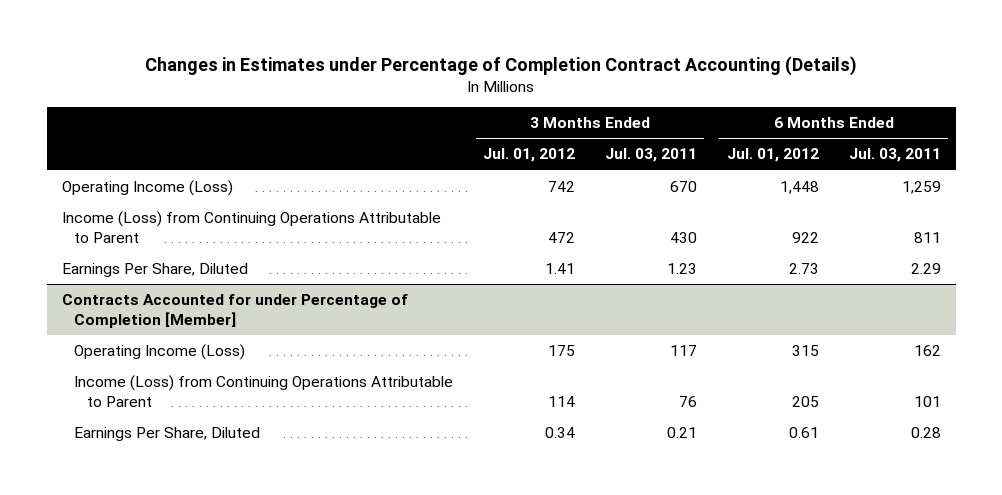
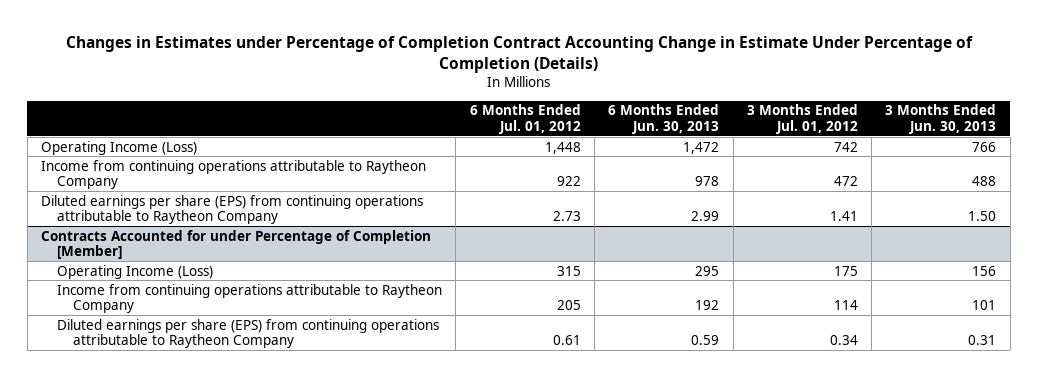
[145,55,858,76] Changes in Estimates under Percentage of Completion Contract Accounting (Details) -> [65,36,973,74] Changes in Estimates under Percentage of Completion Contract Accounting Change in Estimate Under Percentage of Completion (Details)
[605,148,698,163] Jul. 03, 2011 -> none
[848,148,941,163] Jul. 03, 2011 -> none
none -> [608,104,720,134] 6 Months Ended Jun. 30, 2013
none -> [885,104,997,134] 3 Months Ended Jun. 30, 2013
[61,211,441,243] Income (Loss) from Continuing Operations Attributable to Parent -> [41,159,427,190] Income from continuing operations attributable to Raytheon Company
[61,263,248,278] Earnings Per Share, Diluted -> [41,194,424,225] Diluted earnings per share (EPS) from continuing operations attributable to Raytheon Company
[74,375,454,407] Income (Loss) from Continuing Operations Attributable to Parent -> [57,283,443,314] Income from continuing operations attributable to Raytheon Company
[74,427,261,442] Earnings Per Share, Diluted -> [57,318,440,349] Diluted earnings per share (EPS) from continuing operations attributable to Raytheon Company

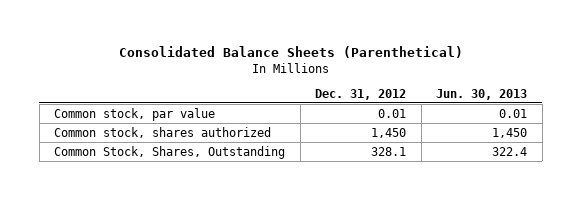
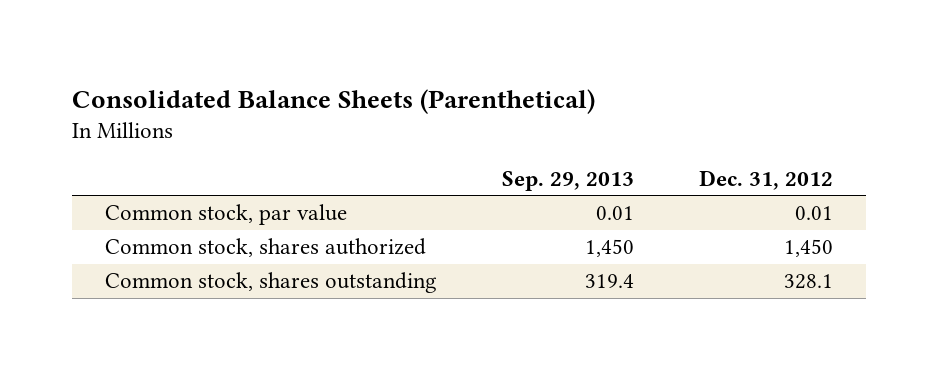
[436,88,528,100] Jun. 30, 2013 -> none
none -> [501,170,634,191] Sep. 29, 2013
[54,145,286,159] Common Stock, Shares, Outstanding -> [104,272,437,294] Common stock, shares outstanding

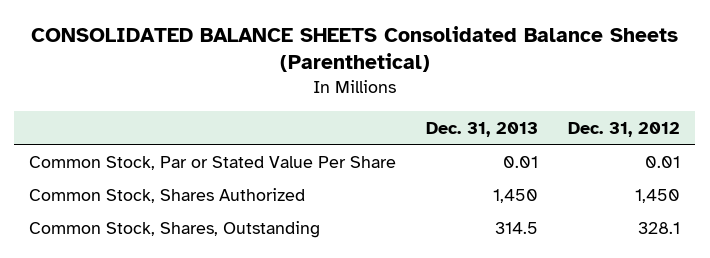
[71,88,595,114] Consolidated Balance Sheets (Parenthetical) -> [30,25,678,73] CONSOLIDATED BALANCE SHEETS Consolidated Balance Sheets (Parenthetical)
[501,170,634,191] Sep. 29, 2013 -> none
none -> [426,121,539,137] Dec. 31, 2013
[104,204,347,226] Common stock, par value -> [29,155,397,170] Common Stock, Par or Stated Value Per Share
[104,238,426,258] Common stock, shares authorized -> [29,187,306,203] Common Stock, Shares Authorized
[104,272,437,294] Common stock, shares outstanding -> [29,220,321,238] Common Stock, Shares, Outstanding

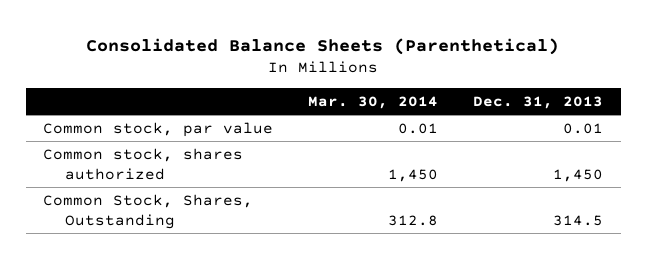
[30,25,678,73] CONSOLIDATED BALANCE SHEETS Consolidated Balance Sheets (Parenthetical) -> [86,37,560,55] Consolidated Balance Sheets (Parenthetical)
[568,121,681,137] Dec. 31, 2012 -> none
none -> [308,95,439,109] Mar. 30, 2014
[29,155,397,170] Common Stock, Par or Stated Value Per Share -> [43,121,274,137] Common stock, par value
[29,187,306,203] Common Stock, Shares Authorized -> [43,147,244,180] Common stock, shares authorized

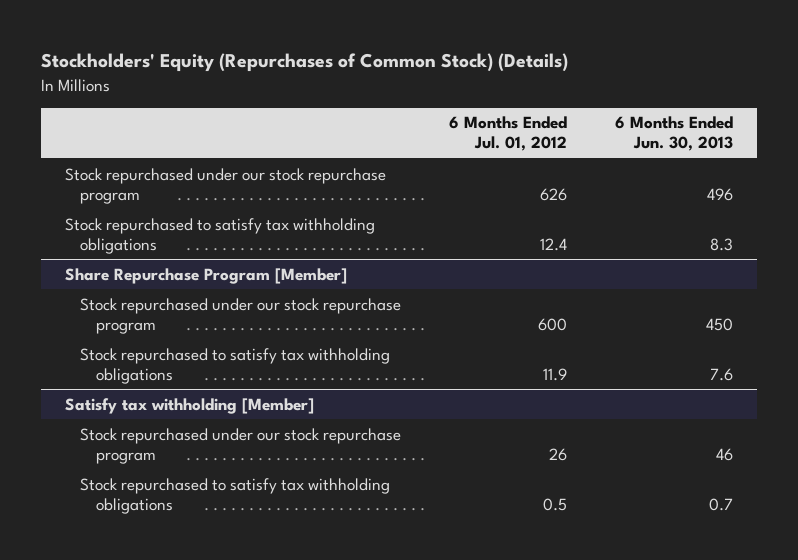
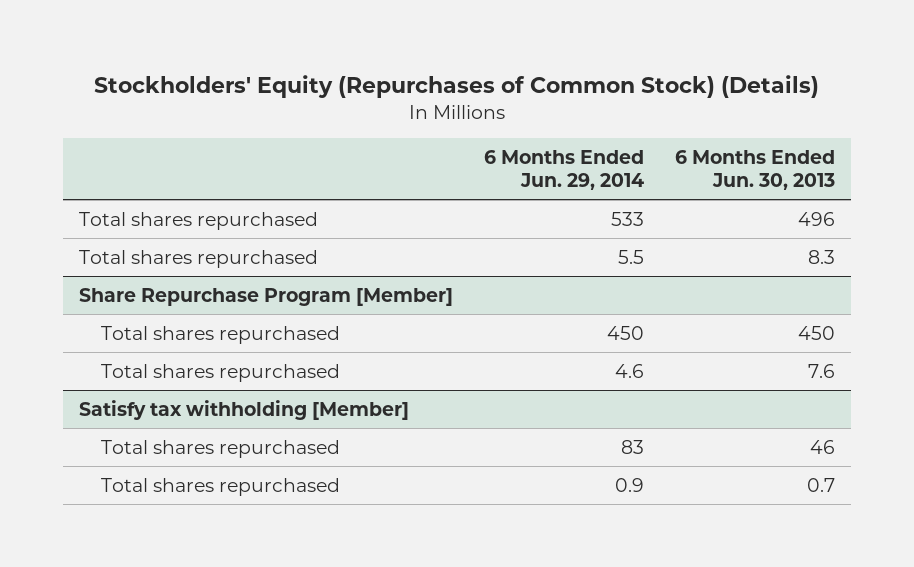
[449,116,568,152] 6 Months Ended Jul. 01, 2012 -> none
none -> [483,149,644,190] 6 Months Ended Jun. 29, 2014
[64,167,386,204] Stock repurchased under our stock repurchase program -> [78,211,318,230] Total shares repurchased
[64,217,375,254] Stock repurchased to satisfy tax withholding obligations -> [78,249,318,268] Total shares repurchased
[80,297,402,334] Stock repurchased under our stock repurchase program -> [100,325,340,344] Total shares repurchased
[80,347,391,384] Stock repurchased to satisfy tax withholding obligations -> [100,363,340,382] Total shares repurchased
[80,427,402,464] Stock repurchased under our stock repurchase program -> [100,439,340,458] Total shares repurchased
[80,477,391,514] Stock repurchased to satisfy tax withholding obligations -> [100,477,340,496] Total shares repurchased

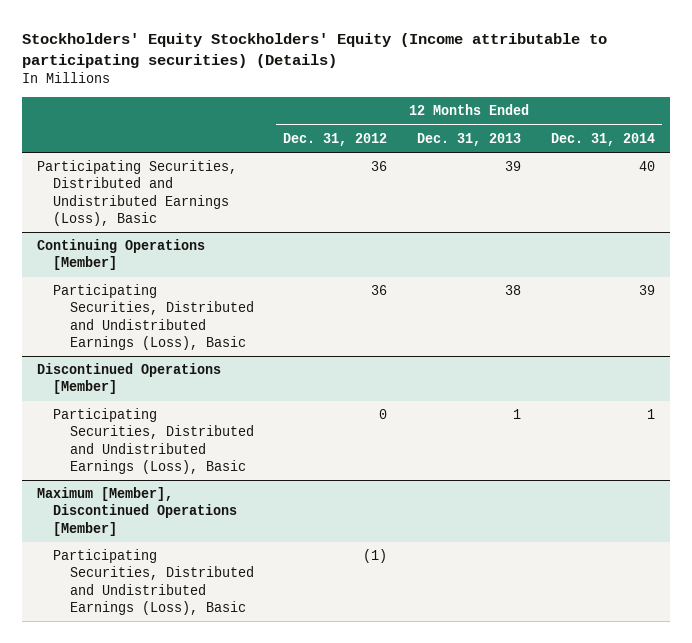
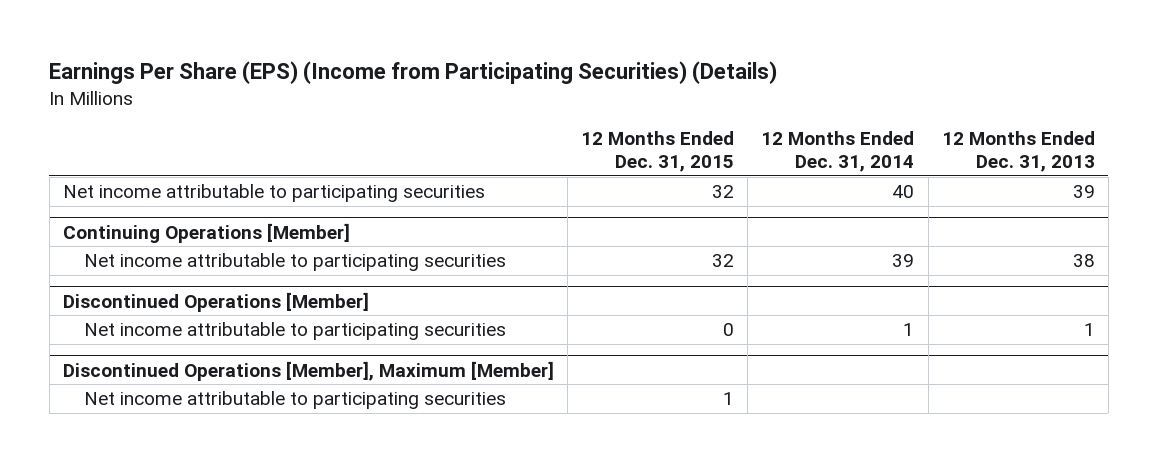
[22,32,608,68] Stockholders' Equity Stockholders' Equity (Income attributable to participating securities) (Details) -> [49,60,778,84] Earnings Per Share (EPS) (Income from Participating Securities) (Details)
[283,132,388,146] Dec. 31, 2012 -> none
none -> [581,130,735,173] 12 Months Ended Dec. 31, 2015
[37,160,238,226] Participating Securities, Distributed and Undistributed Earnings (Loss), Basic -> [62,184,485,203] Net income attributable to participating securities
[53,284,254,350] Participating Securities, Distributed and Undistributed Earnings (Loss), Basic -> [84,253,507,272] Net income attributable to participating securities
[53,408,254,474] Participating Securities, Distributed and Undistributed Earnings (Loss), Basic -> [84,322,507,341] Net income attributable to participating securities
[37,487,238,536] Maximum [Member], Discontinued Operations [Member] -> [62,360,554,381] Discontinued Operations [Member], Maximum [Member]
[53,549,254,615] Participating Securities, Distributed and Undistributed Earnings (Loss), Basic -> [84,391,507,410] Net income attributable to participating securities

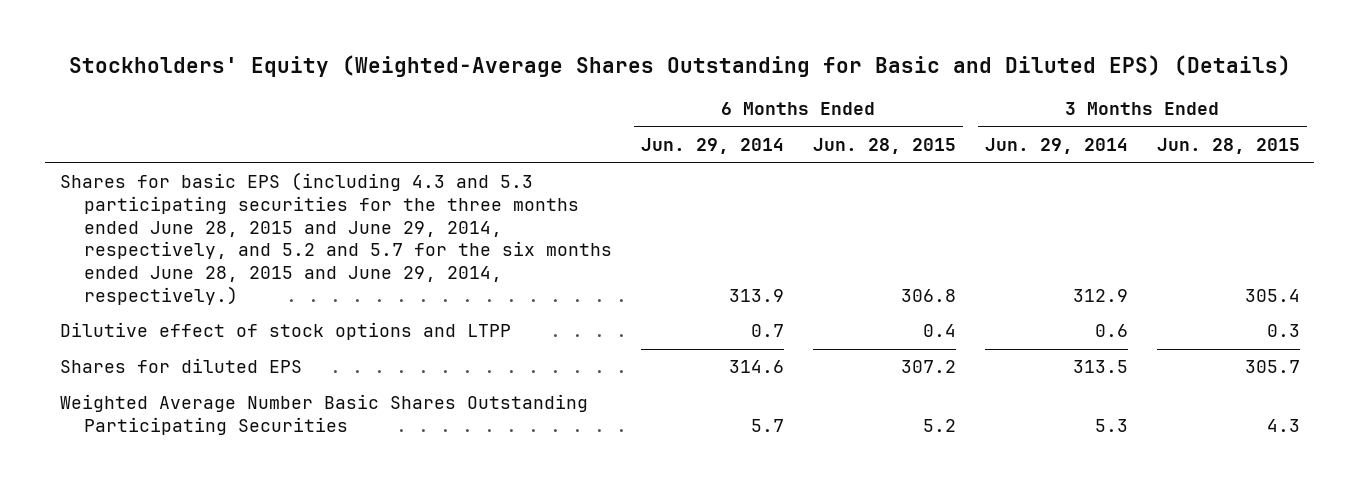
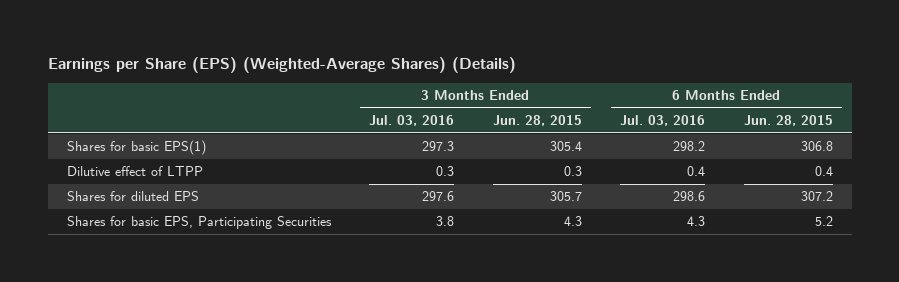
[68,54,1291,77] Stockholders' Equity (Weighted-Average Shares Outstanding for Basic and Diluted EPS) (Details) -> [47,57,516,74] Earnings per Share (EPS) (Weighted-Average Shares) (Details)
[641,138,785,155] Jun. 29, 2014 -> none
[984,138,1128,155] Jun. 29, 2014 -> none
none -> [369,115,455,127] Jul. 03, 2016
none -> [620,115,706,127] Jul. 03, 2016
[59,172,613,305] Shares for basic EPS (including 4.3 and 5.3 participating securities for the three months ended June 28, 2015 and June 29, 2014, respectively, and 5.2 and 5.7 for the six months ended June 28, 2015 and June 29, 2014, respectively.) -> [66,140,206,156] Shares for basic EPS(1)
[59,322,511,341] Dilutive effect of stock options and LTPP -> [66,166,203,177] Dilutive effect of LTPP
[59,394,588,436] Weighted Average Number Basic Shares Outstanding Participating Securities -> [66,216,332,230] Shares for basic EPS, Participating Securities

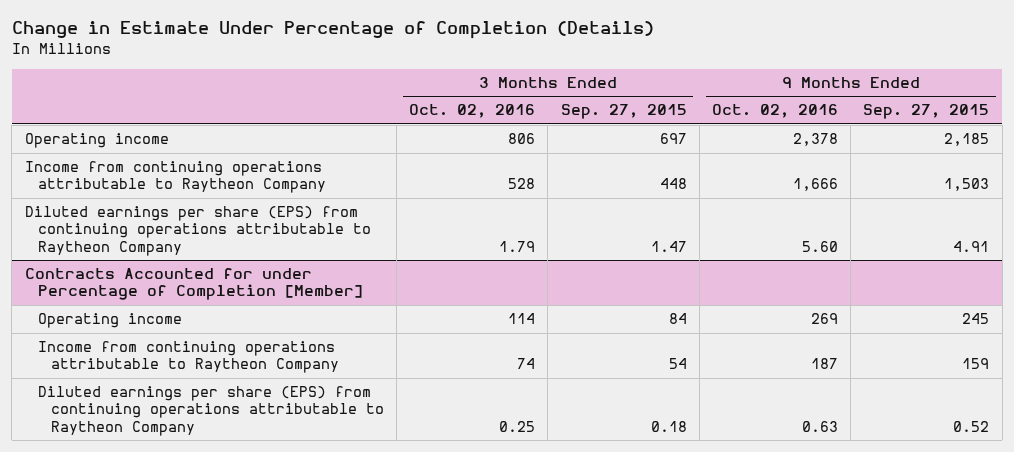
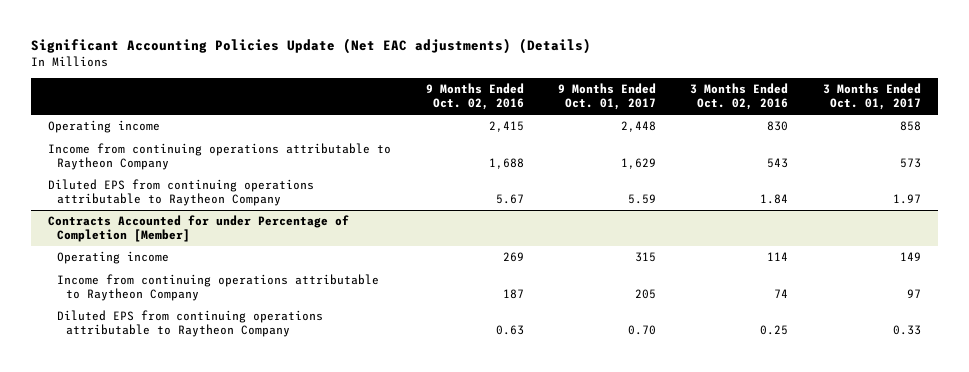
[11,21,654,40] Change in Estimate Under Percentage of Completion (Details) -> [31,37,592,54] Significant Accounting Policies Update (Net EAC adjustments) (Details)
[560,104,687,120] Sep. 27, 2015 -> none
[863,104,990,120] Sep. 27, 2015 -> none
none -> [558,83,657,110] 9 Months Ended Oct. 01, 2017
none -> [822,83,921,110] 3 Months Ended Oct. 01, 2017
[508,133,536,145] 806 -> [767,121,789,132] 830
[793,133,839,147] 2,378 -> [488,121,524,133] 2,415
[508,178,536,190] 528 -> [767,158,789,169] 543
[793,178,839,192] 1,666 -> [488,158,524,170] 1,688
[24,206,371,256] Diluted earnings per share (EPS) from continuing operations attributable to Raytheon Company -> [48,179,315,207] Diluted EPS from continuing operations attributable to Raytheon Company
[499,240,536,252] 1.79 -> [760,194,789,205] 1.84
[802,240,839,252] 5.60 -> [495,194,524,205] 5.67
[37,386,384,436] Diluted earnings per share (EPS) from continuing operations attributable to Raytheon Company -> [57,310,324,338] Diluted EPS from continuing operations attributable to Raytheon Company

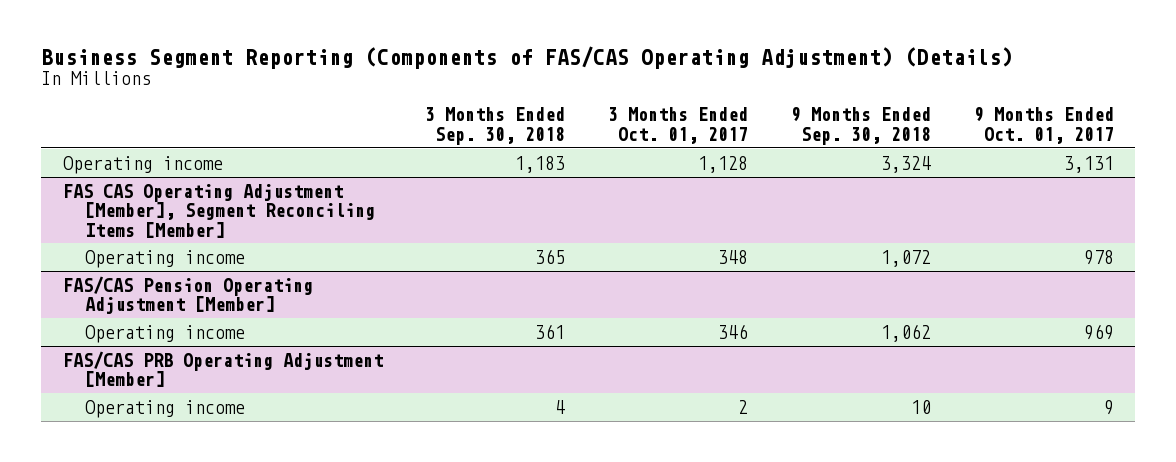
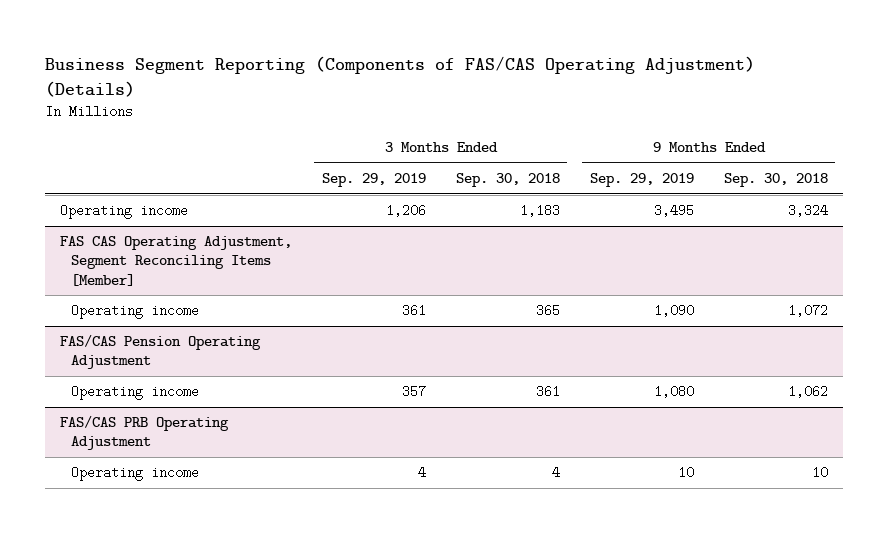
[608,107,749,144] 3 Months Ended Oct. 01, 2017 -> none
[973,107,1114,144] 9 Months Ended Oct. 01, 2017 -> none
none -> [321,173,426,188] Sep. 29, 2019
none -> [589,173,694,188] Sep. 29, 2019
[62,183,375,238] FAS CAS Operating Adjustment [Member], Segment Reconciling Items [Member] -> [60,236,293,286] FAS CAS Operating Adjustment, Segment Reconciling Items [Member]
[62,275,313,315] FAS/CAS Pension Operating Adjustment [Member] -> [60,334,262,370] FAS/CAS Pension Operating Adjustment
[62,350,383,388] FAS/CAS PRB Operating Adjustment [Member] -> [60,415,230,451] FAS/CAS PRB Operating Adjustment

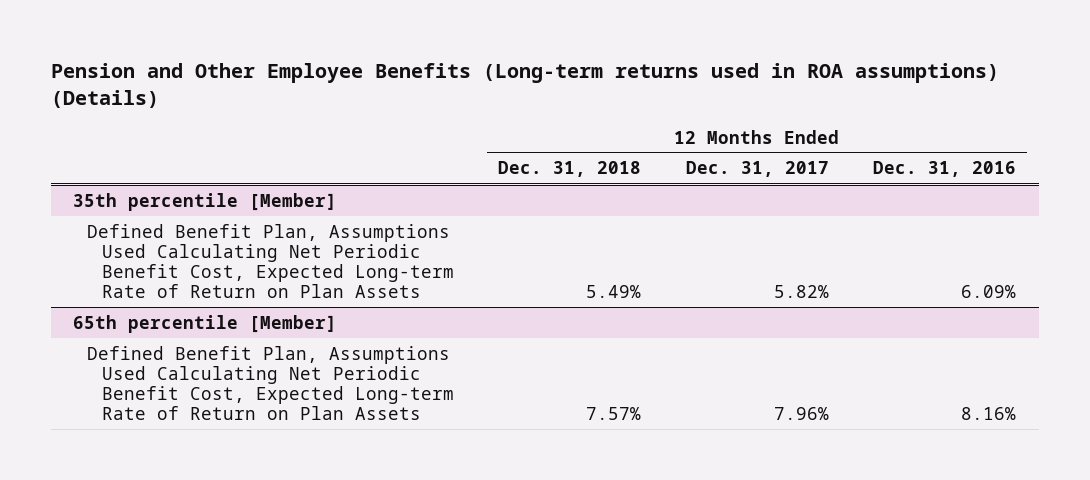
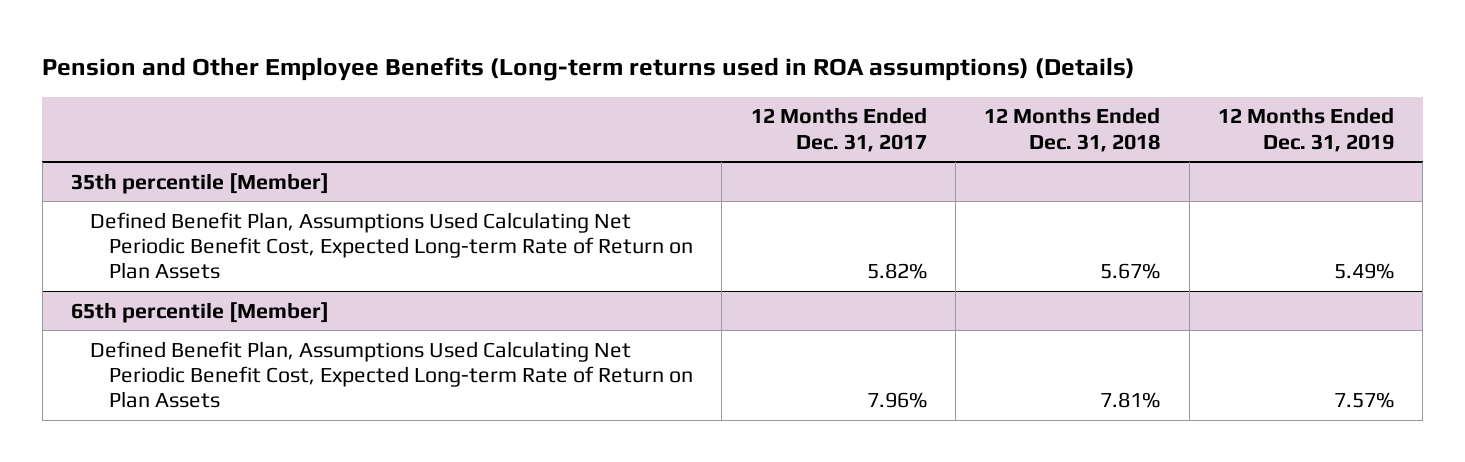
[873,161,1017,178] Dec. 31, 2016 -> none
none -> [1218,107,1395,152] 12 Months Ended Dec. 31, 2019
[586,284,642,298] 5.49% -> [1100,263,1161,280] 5.67%
[586,406,642,420] 7.57% -> [1100,392,1161,409] 7.81%

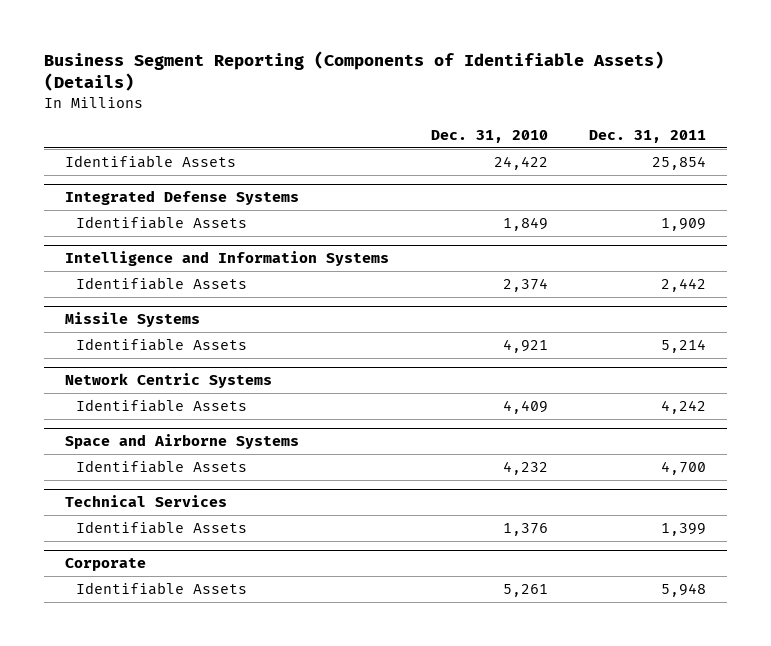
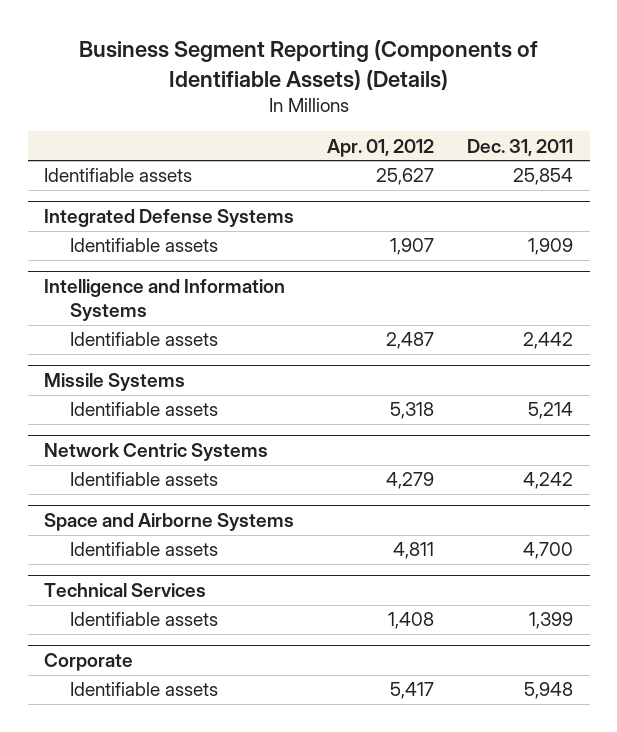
[430,129,548,143] Dec. 31, 2010 -> none
none -> [327,138,435,157] Apr. 01, 2012
[64,154,236,168] Identifiable Assets -> [44,168,193,183] Identifiable assets
[76,215,248,229] Identifiable Assets -> [69,238,218,253] Identifiable assets
[76,276,248,290] Identifiable Assets -> [69,332,218,347] Identifiable assets
[76,337,248,351] Identifiable Assets -> [69,402,218,417] Identifiable assets
[76,398,248,412] Identifiable Assets -> [69,472,218,487] Identifiable assets
[76,459,248,473] Identifiable Assets -> [69,542,218,557] Identifiable assets
[76,520,248,534] Identifiable Assets -> [69,612,218,627] Identifiable assets
[76,581,248,595] Identifiable Assets -> [69,682,218,697] Identifiable assets

